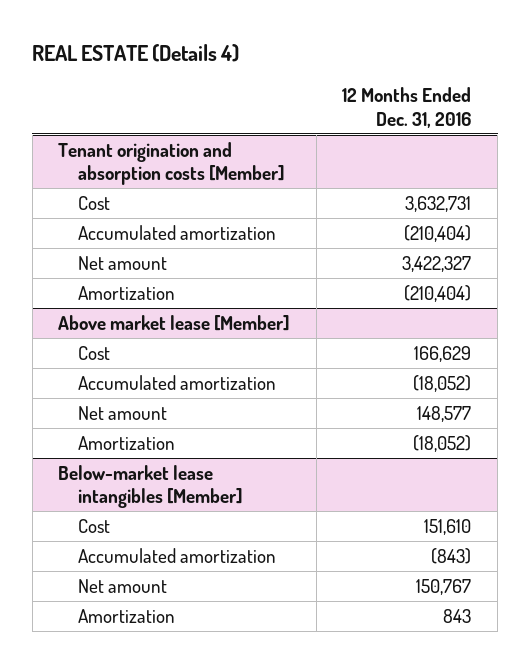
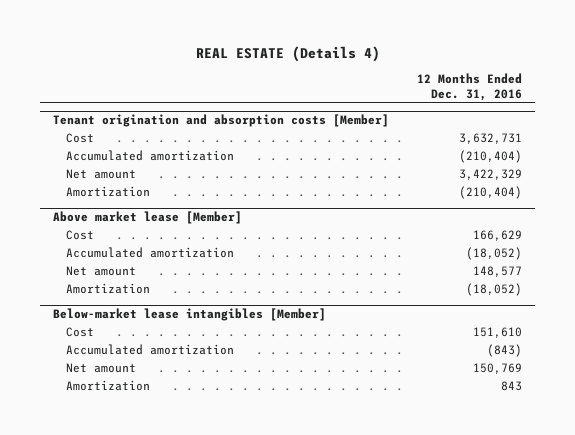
[402,255,472,272] 3,422,327 -> [458,169,522,181] 3,422,329
[416,578,472,595] 150,767 -> [472,363,522,375] 150,769

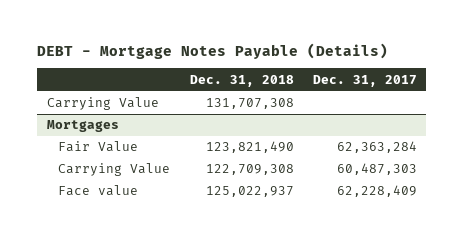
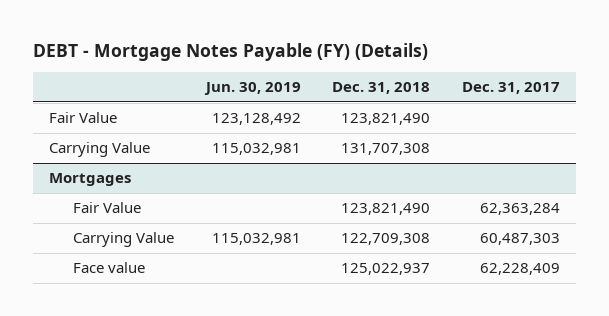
[37,43,389,60] DEBT - Mortgage Notes Payable (Details) -> [33,42,429,61] DEBT - Mortgage Notes Payable (FY) (Details)
none -> [203,82,301,96] Jun. 30, 2019
none -> [49,112,118,124] Fair Value

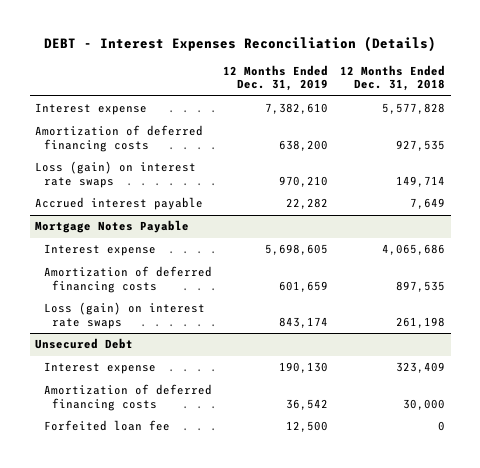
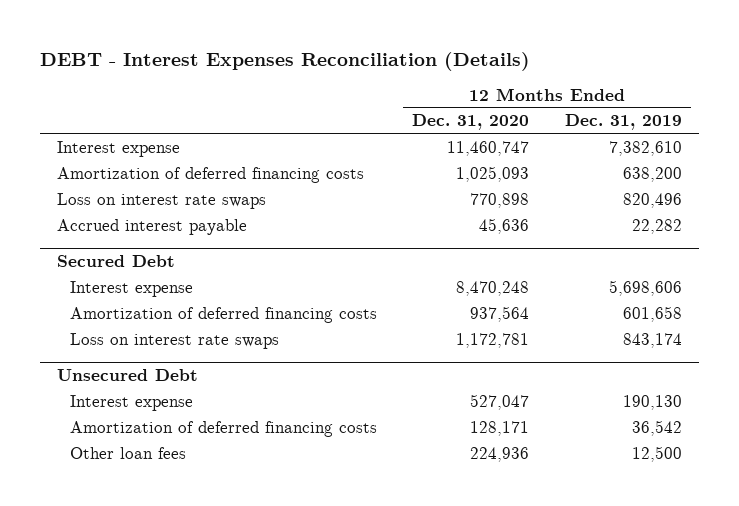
[339,64,445,92] 12 Months Ended Dec. 31, 2018 -> none
none -> [412,114,530,131] Dec. 31, 2020
[35,161,197,189] Loss (gain) on interest rate swaps -> [57,192,267,209] Loss on interest rate swaps
[279,176,329,188] 970,210 -> [622,192,682,208] 820,496
[35,220,190,234] Mortgage Notes Payable -> [57,255,176,268] Secured Debt
[265,244,329,256] 5,698,605 -> [608,279,682,296] 5,698,606
[279,281,329,293] 601,659 -> [622,305,682,322] 601,658
[43,302,205,330] Loss (gain) on interest rate swaps -> [69,332,279,349] Loss on interest rate swaps
[43,420,170,432] Forfeited loan fee -> [69,446,186,459] Other loan fees

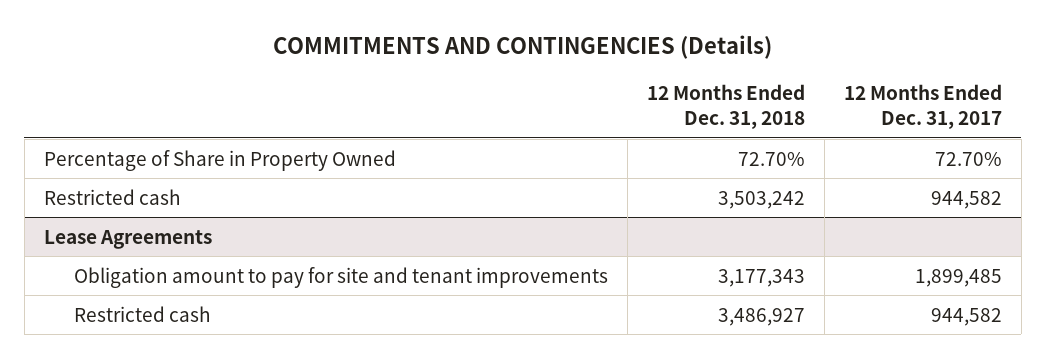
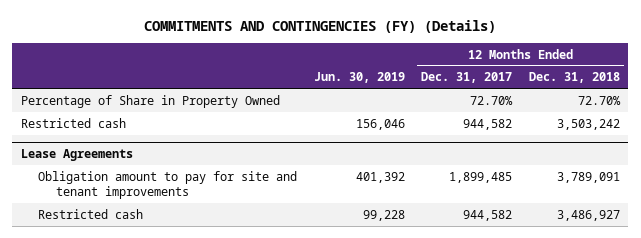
[272,35,772,60] COMMITMENTS AND CONTINGENCIES (Details) -> [144,20,497,34] COMMITMENTS AND CONTINGENCIES (FY) (Details)
none -> [313,72,405,84] Jun. 30, 2019
[717,268,805,287] 3,177,343 -> [557,171,621,183] 3,789,091

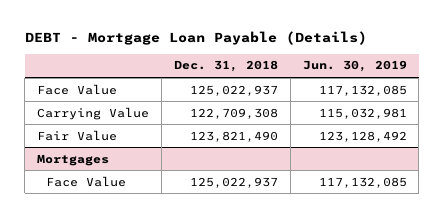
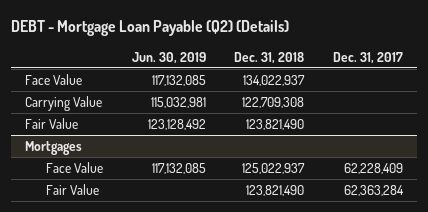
[24,31,367,46] DEBT - Mortgage Loan Payable (Details) -> [11,20,290,37] DEBT - Mortgage Loan Payable (Q2) (Details)
none -> [332,51,403,64] Dec. 31, 2017
[189,84,278,96] 125,022,937 -> [243,74,306,86] 134,022,937
none -> [46,183,100,195] Fair Value

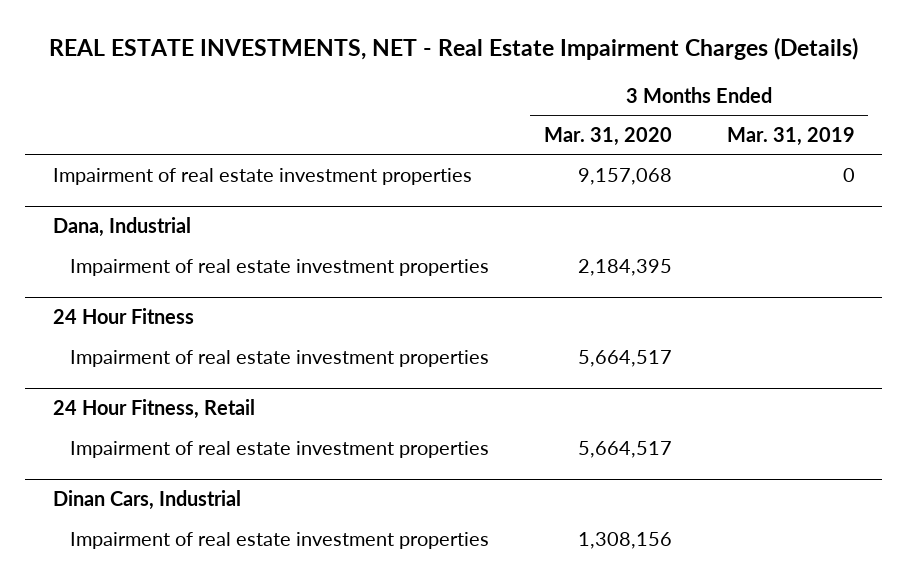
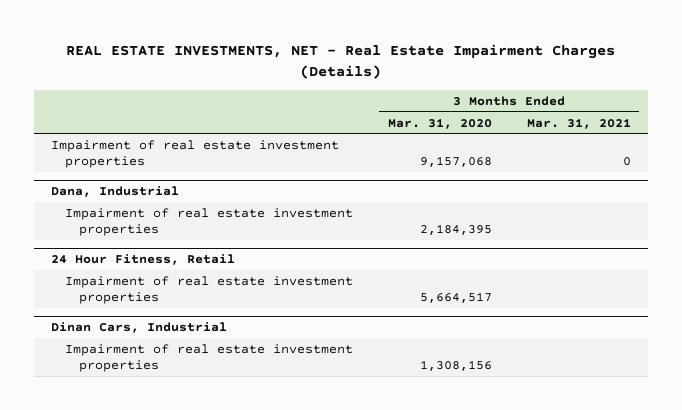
[726,126,855,146] Mar. 31, 2019 -> none
none -> [526,117,631,129] Mar. 31, 2021
[52,308,194,325] 24 Hour Fitness -> none
[69,349,489,367] Impairment of real estate investment properties -> none

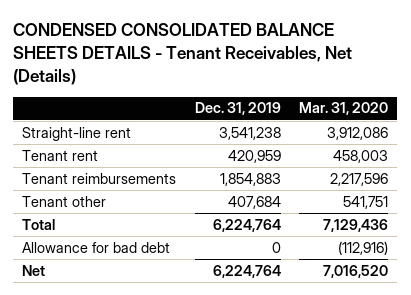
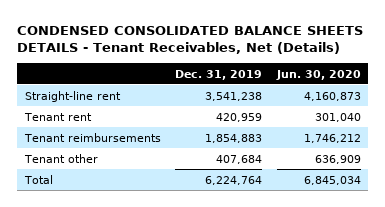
[299,102,389,116] Mar. 31, 2020 -> none
none -> [275,69,361,80] Jun. 30, 2020
[22,241,171,253] Allowance for bad debt -> none
[22,264,46,276] Net -> none

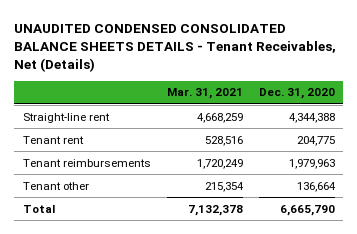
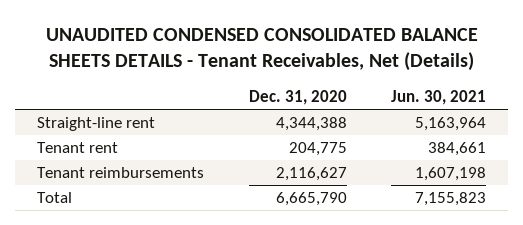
[166,88,243,100] Mar. 31, 2021 -> none
none -> [391,90,487,106] Jun. 30, 2021
[22,181,89,190] Tenant other -> none
[288,158,335,169] 1,979,963 -> [275,167,347,182] 2,116,627

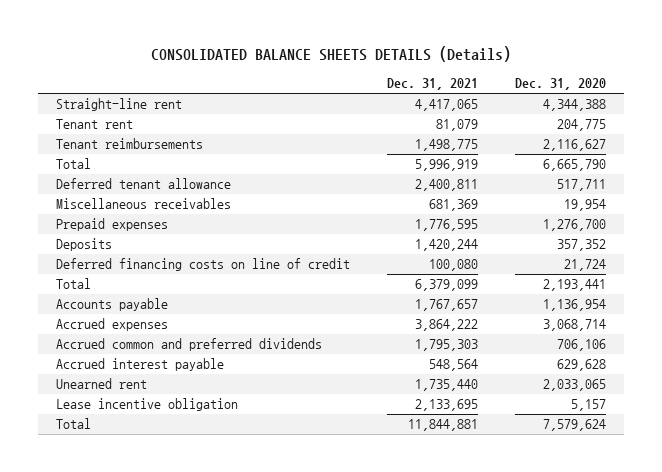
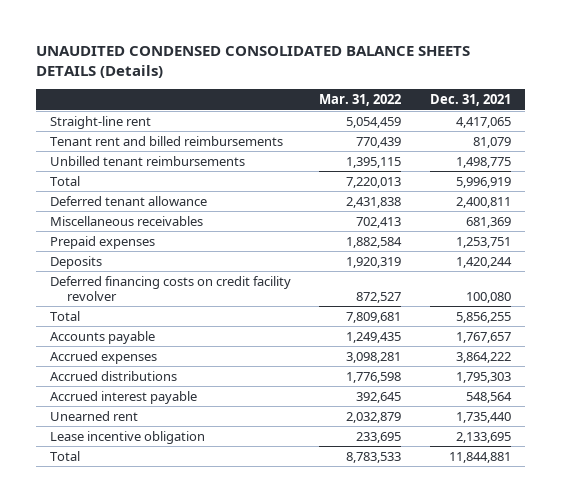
[150,46,511,63] CONSOLIDATED BALANCE SHEETS DETAILS (Details) -> [35,45,470,79] UNAUDITED CONDENSED CONSOLIDATED BALANCE SHEETS DETAILS (Details)
[514,78,606,91] Dec. 31, 2020 -> none
none -> [319,94,402,107] Mar. 31, 2022
[56,119,134,130] Tenant rent -> [49,135,283,146] Tenant rent and billed reimbursements
[56,138,204,150] Tenant reimbursements -> [49,155,245,166] Unbilled tenant reimbursements
[414,219,478,232] 1,776,595 -> [455,236,511,248] 1,253,751
[56,258,351,272] Deferred financing costs on line of credit -> [49,275,291,301] Deferred financing costs on credit facility revolver
[414,279,478,292] 6,379,099 -> [455,311,511,323] 5,856,255
[56,338,323,352] Accrued common and preferred dividends -> [49,370,177,381] Accrued distributions

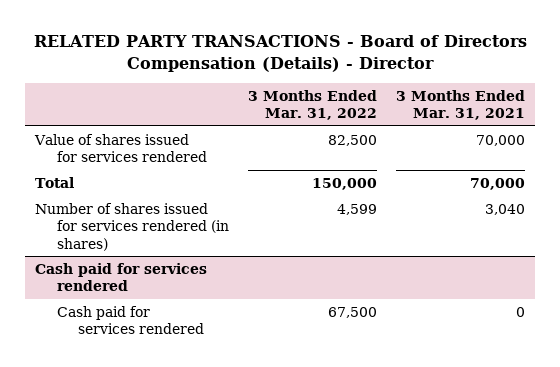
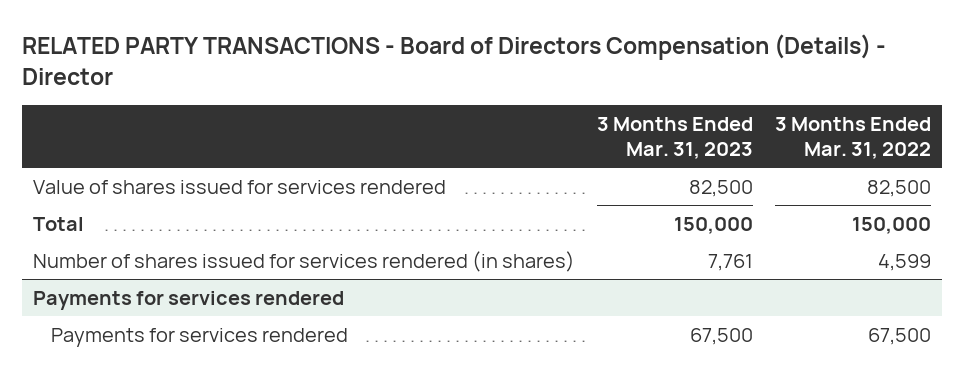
[396,89,526,121] 3 Months Ended Mar. 31, 2021 -> none
none -> [597,116,754,160] 3 Months Ended Mar. 31, 2023
[34,262,207,292] Cash paid for services rendered -> [33,290,345,310] Payments for services rendered
[56,305,205,335] Cash paid for services rendered -> [51,327,349,347] Payments for services rendered

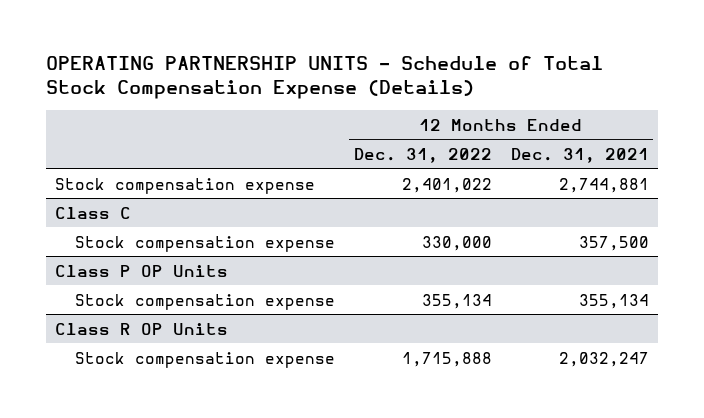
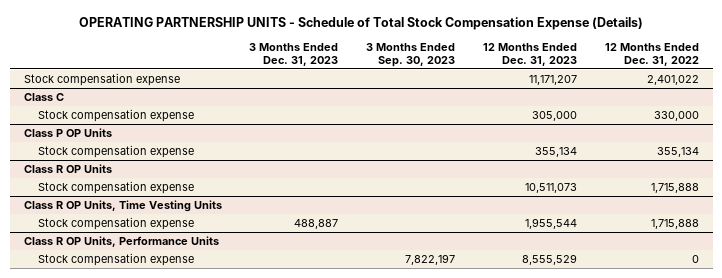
[510,147,649,163] Dec. 31, 2021 -> none
none -> [249,42,339,66] 3 Months Ended Dec. 31, 2023
none -> [366,42,456,67] 3 Months Ended Sep. 30, 2023
none -> [482,42,577,66] 12 Months Ended Dec. 31, 2023
none -> [23,199,222,212] Class R OP Units, Time Vesting Units
none -> [37,216,194,230] Stock compensation expense
none -> [23,235,219,247] Class R OP Units, Performance Units
none -> [37,252,194,266] Stock compensation expense

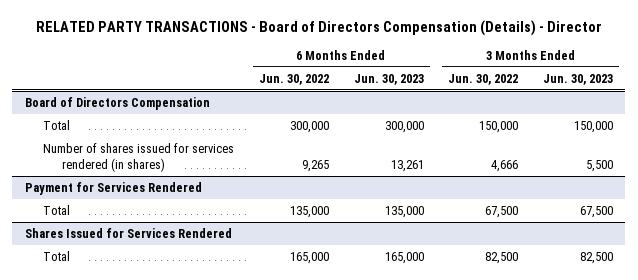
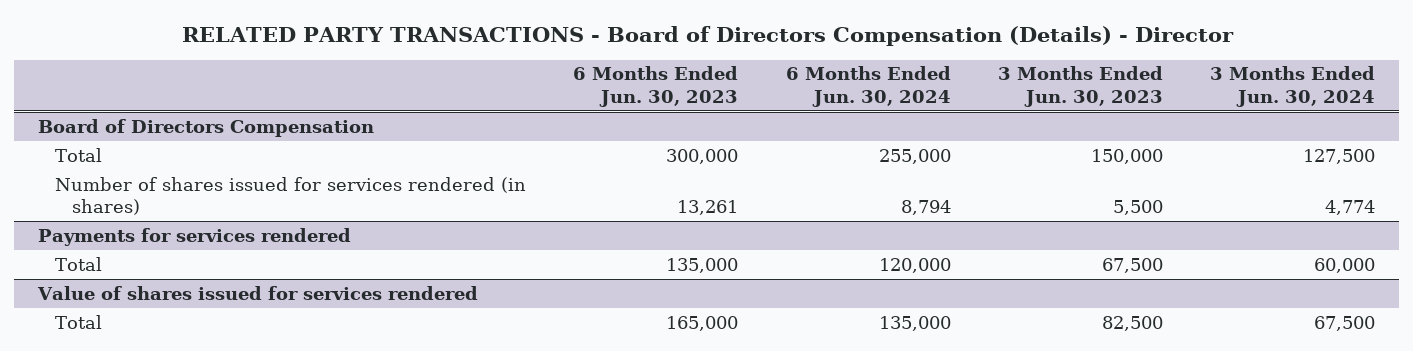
[259,73,330,85] Jun. 30, 2022 -> none
[448,73,519,85] Jun. 30, 2022 -> none
none -> [785,66,951,107] 6 Months Ended Jun. 30, 2024
none -> [1210,66,1376,107] 3 Months Ended Jun. 30, 2024
[24,181,202,195] Payment for Services Rendered -> [38,227,352,246] Payments for services rendered
[24,227,232,238] Shares Issued for Services Rendered -> [37,285,479,300] Value of shares issued for services rendered

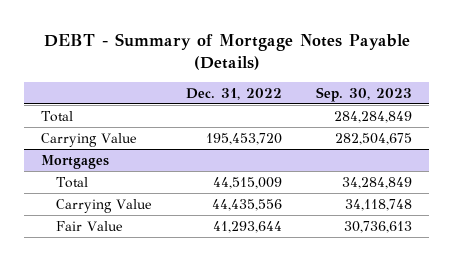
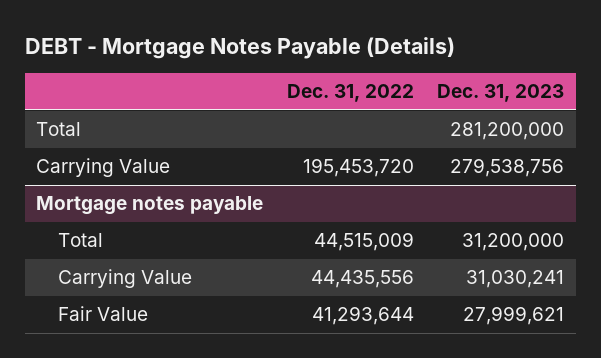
[43,32,410,70] DEBT - Summary of Mortgage Notes Payable (Details) -> [24,36,455,59] DEBT - Mortgage Notes Payable (Details)
[316,86,413,102] Sep. 30, 2023 -> none
none -> [437,84,565,103] Dec. 31, 2023
[41,154,110,169] Mortgages -> [36,196,264,216] Mortgage notes payable

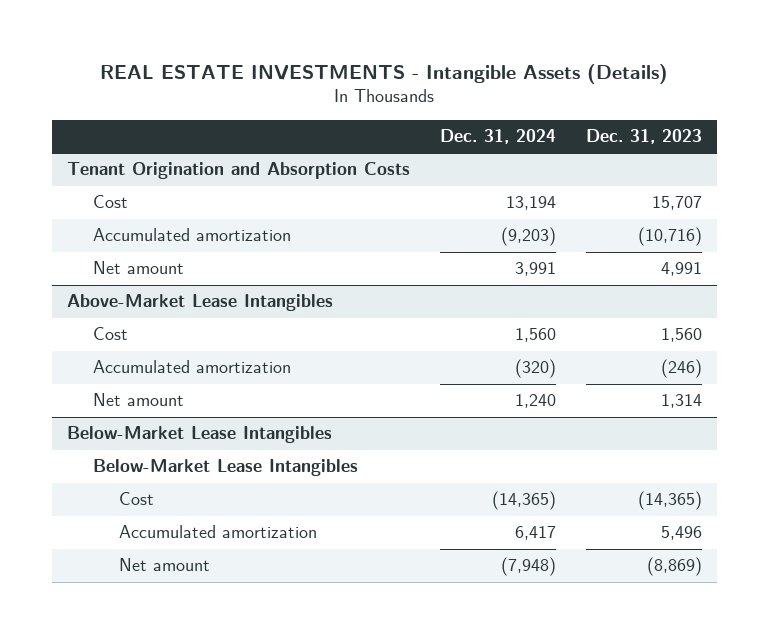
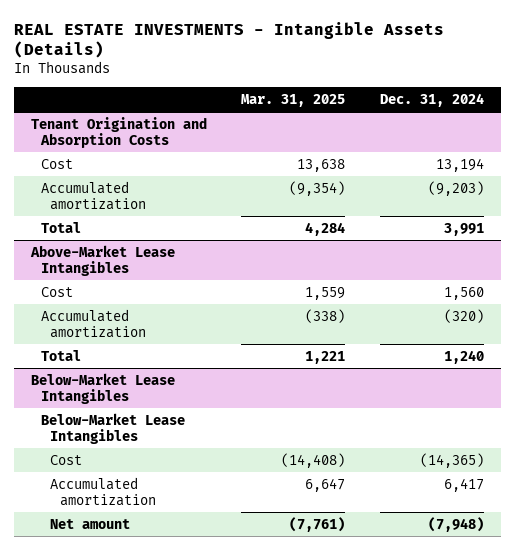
[586,129,703,145] Dec. 31, 2023 -> none
none -> [241,93,346,107] Mar. 31, 2025
[93,261,185,275] Net amount -> [40,221,81,233] Total
[93,393,185,407] Net amount -> [40,349,81,361] Total

